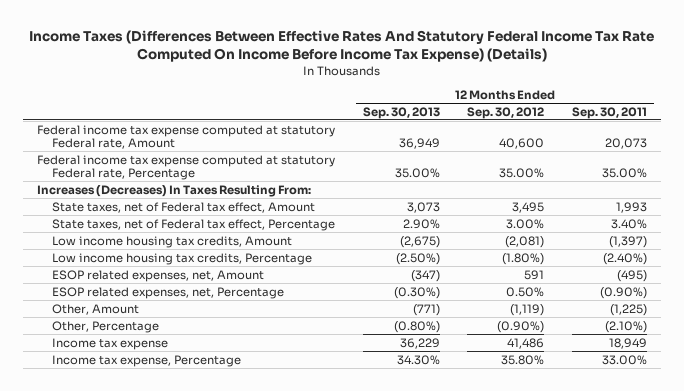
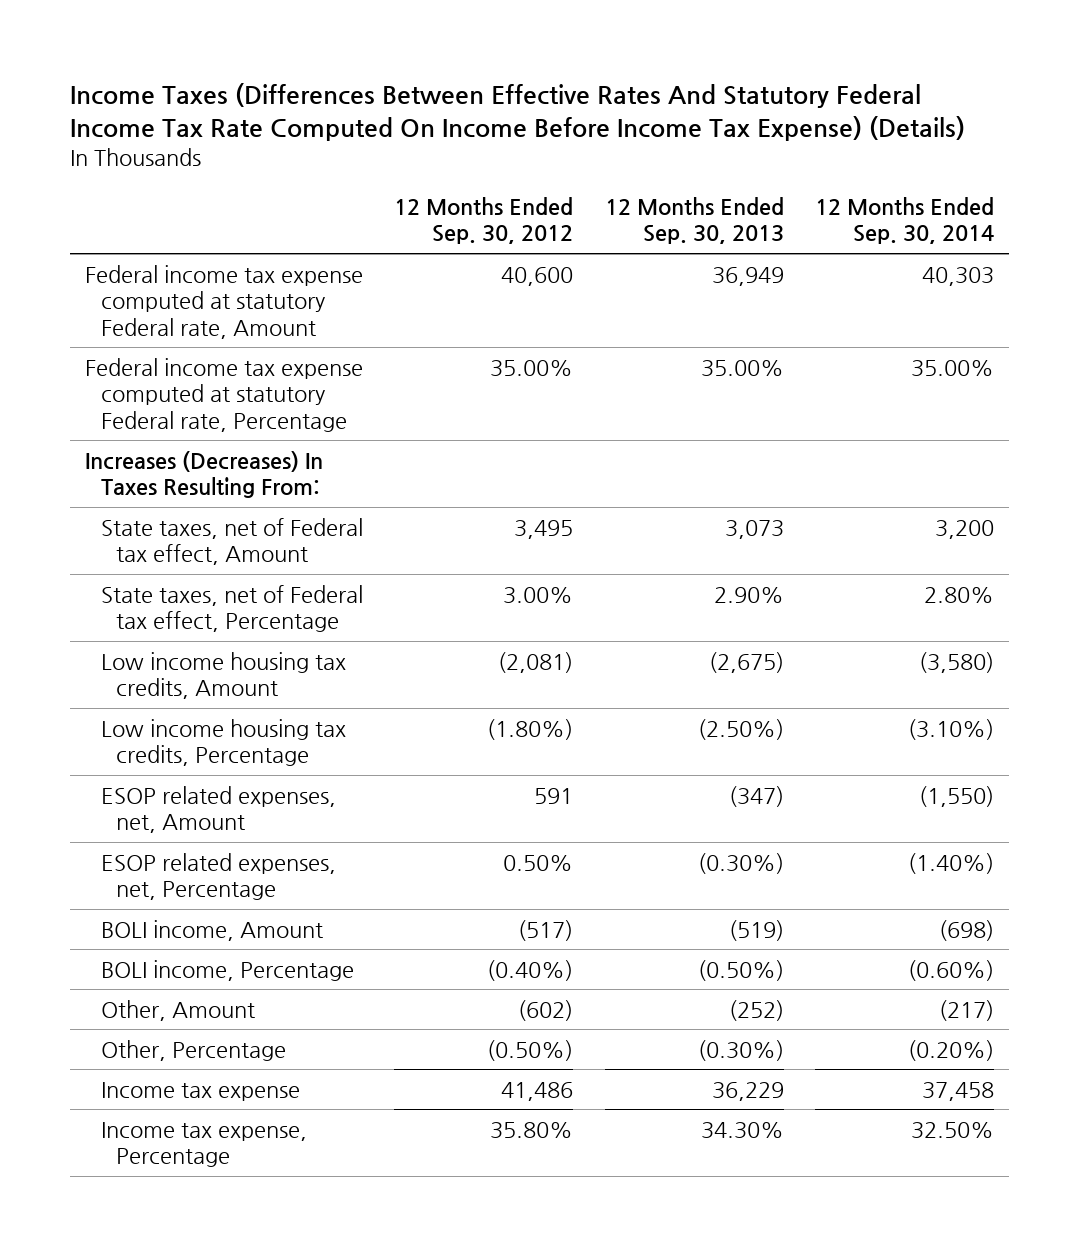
[571,106,647,119] Sep. 30, 2011 -> none
none -> [814,196,994,245] 12 Months Ended Sep. 30, 2014
none -> [100,919,323,941] BOLI income, Amount
none -> [100,959,354,981] BOLI income, Percentage
[412,303,440,316] (771) -> [728,999,784,1021] (252)
[510,303,545,316] (1,119) -> [518,999,574,1021] (602)
[393,320,440,333] (0.80%) -> [697,1039,784,1061] (0.30%)
[497,320,545,333] (0.90%) -> [487,1039,574,1061] (0.50%)

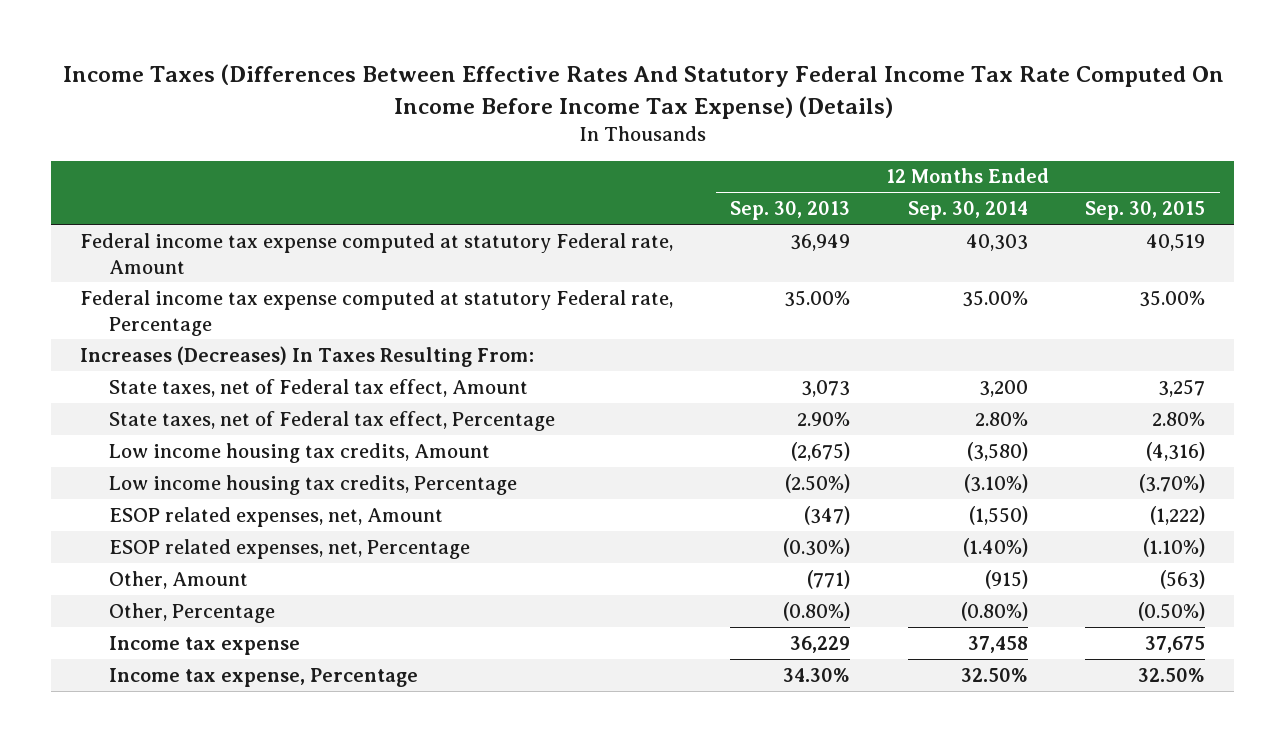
[394,196,574,245] 12 Months Ended Sep. 30, 2012 -> none
none -> [1085,201,1206,221] Sep. 30, 2015
[100,919,323,941] BOLI income, Amount -> none
[100,959,354,981] BOLI income, Percentage -> none
[728,999,784,1021] (252) -> [807,569,851,589] (771)
[938,999,994,1021] (217) -> [984,569,1028,589] (915)
[697,1039,784,1061] (0.30%) -> [783,601,851,621] (0.80%)
[907,1039,994,1061] (0.20%) -> [960,601,1028,621] (0.80%)

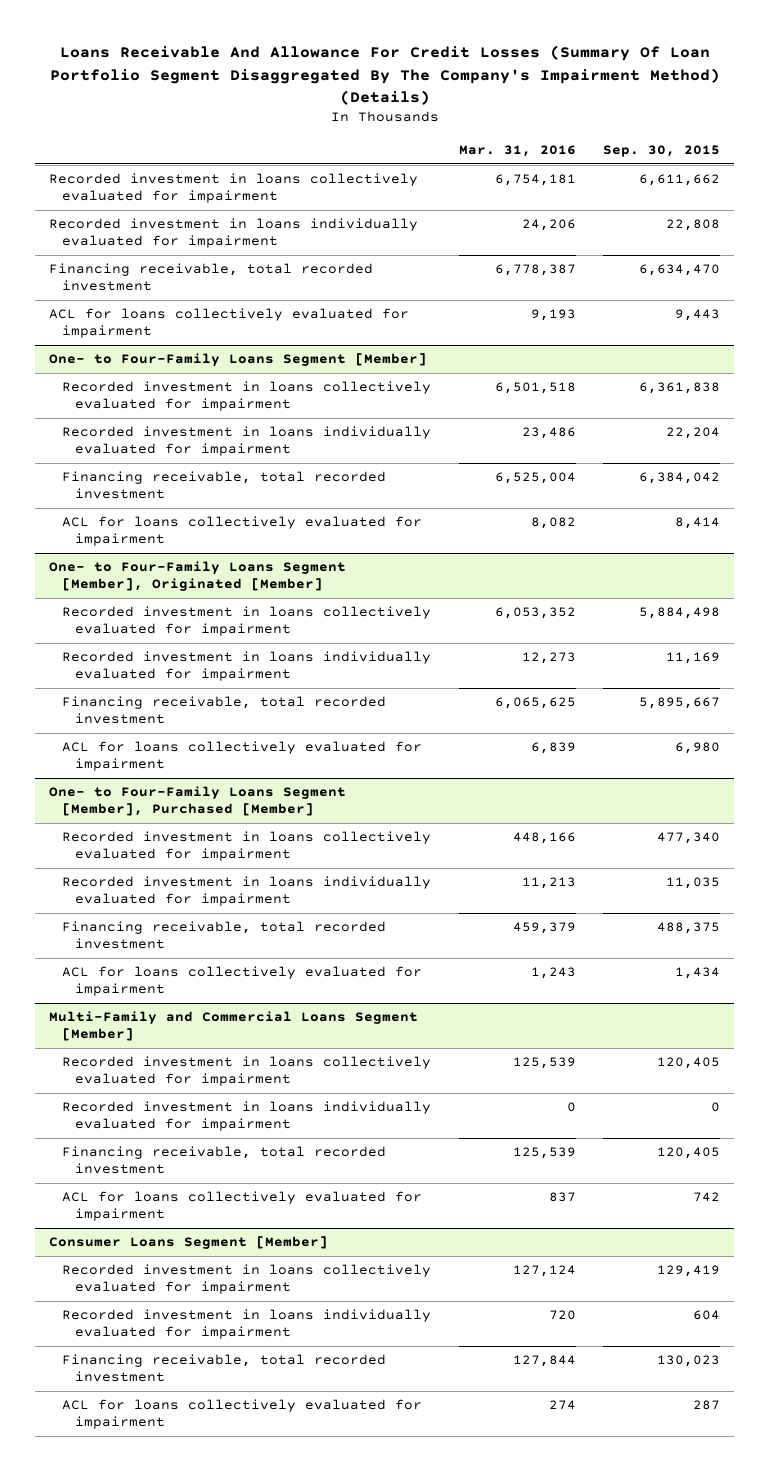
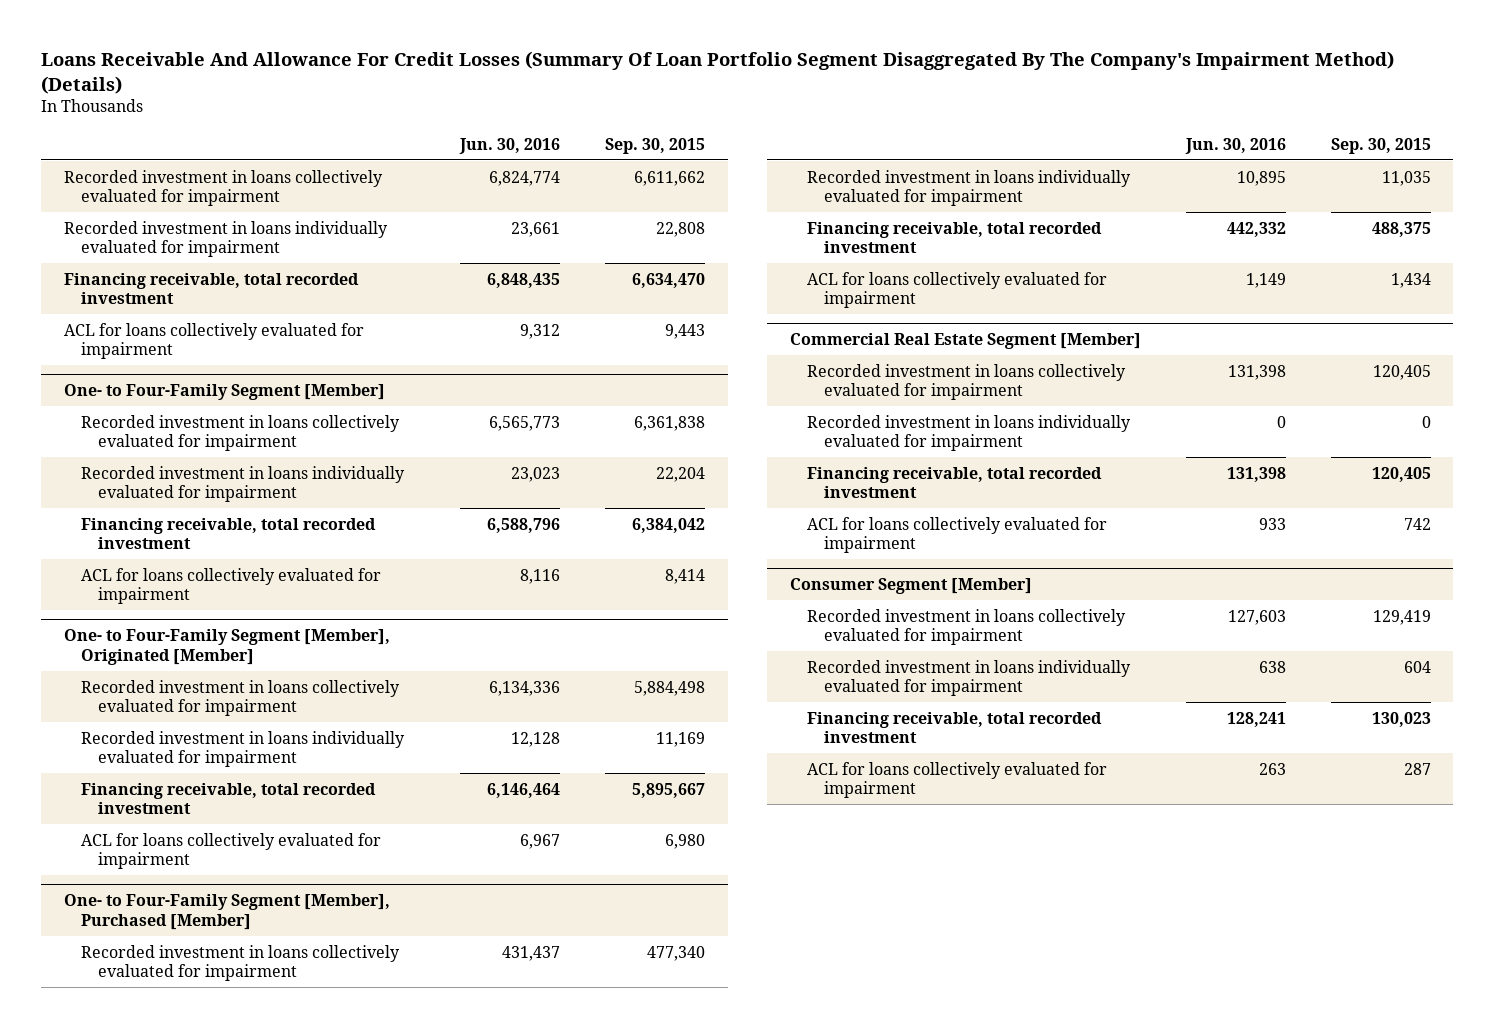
[458,144,576,157] Mar. 31, 2016 -> none
none -> [458,137,560,154] Jun. 30, 2016
[49,353,428,367] One- to Four-Family Loans Segment [Member] -> [63,384,385,401] One- to Four-Family Segment [Member]
[49,561,347,592] One- to Four-Family Loans Segment [Member], Originated [Member] -> [63,629,390,666] One- to Four-Family Segment [Member], Originated [Member]
[49,786,347,817] One- to Four-Family Loans Segment [Member], Purchased [Member] -> [63,894,390,931] One- to Four-Family Segment [Member], Purchased [Member]
[49,1011,419,1042] Multi-Family and Commercial Loans Segment [Member] -> [789,333,1141,350] Commercial Real Estate Segment [Member]
[49,1236,329,1250] Consumer Loans Segment [Member] -> [789,578,1032,595] Consumer Segment [Member]

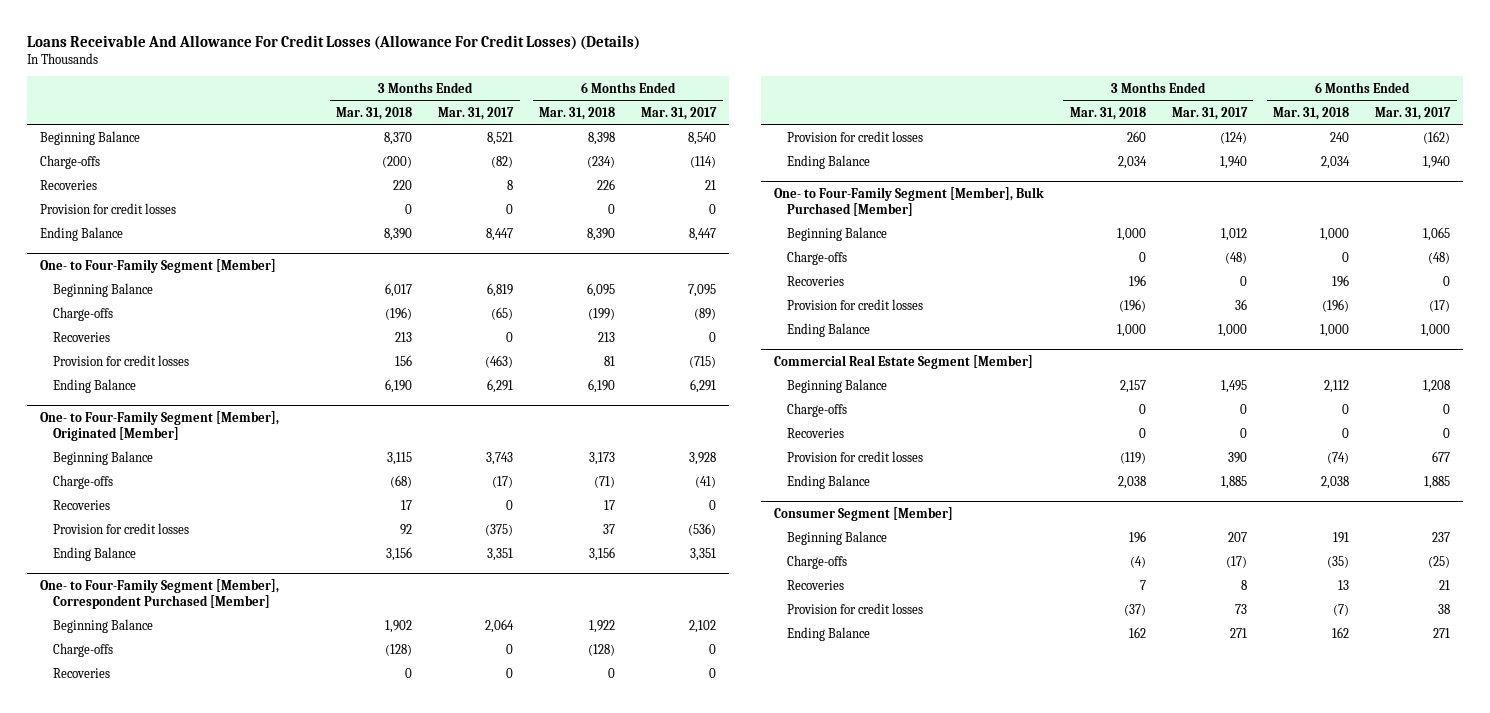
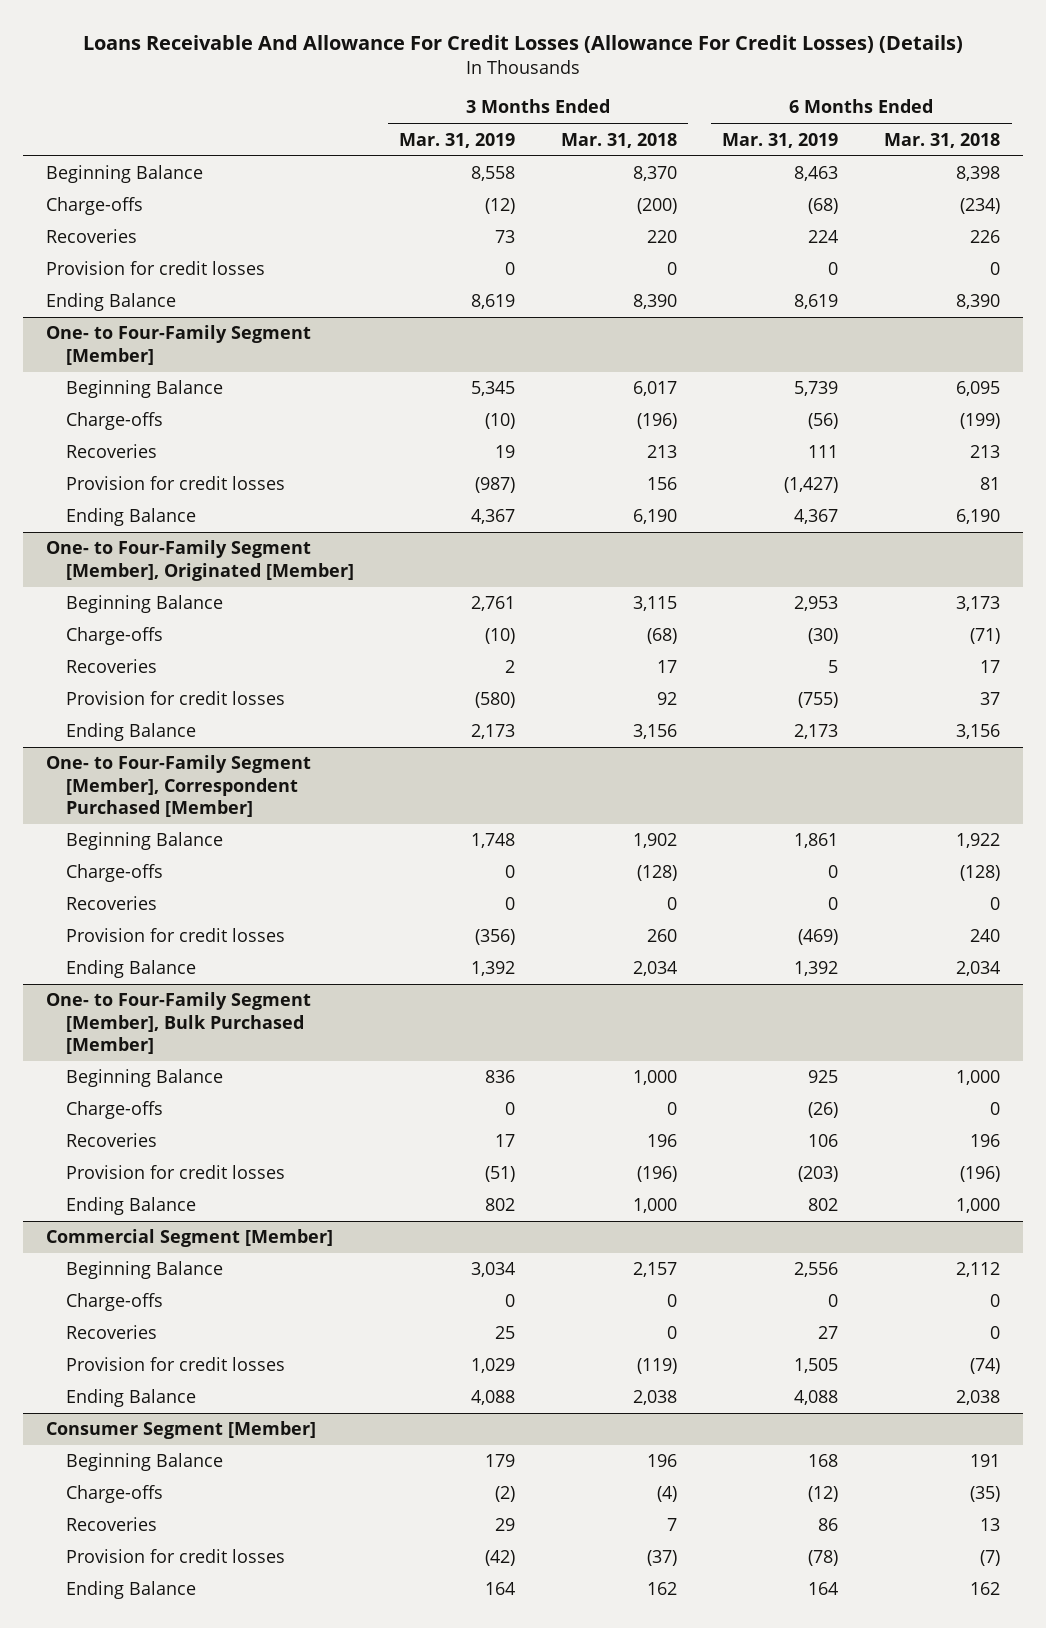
[438,107,515,121] Mar. 31, 2017 -> none
[641,107,718,121] Mar. 31, 2017 -> none
none -> [399,132,516,148] Mar. 31, 2019
none -> [722,132,839,148] Mar. 31, 2019
[773,355,1033,370] Commercial Real Estate Segment [Member] -> [46,1229,334,1248] Commercial Segment [Member]

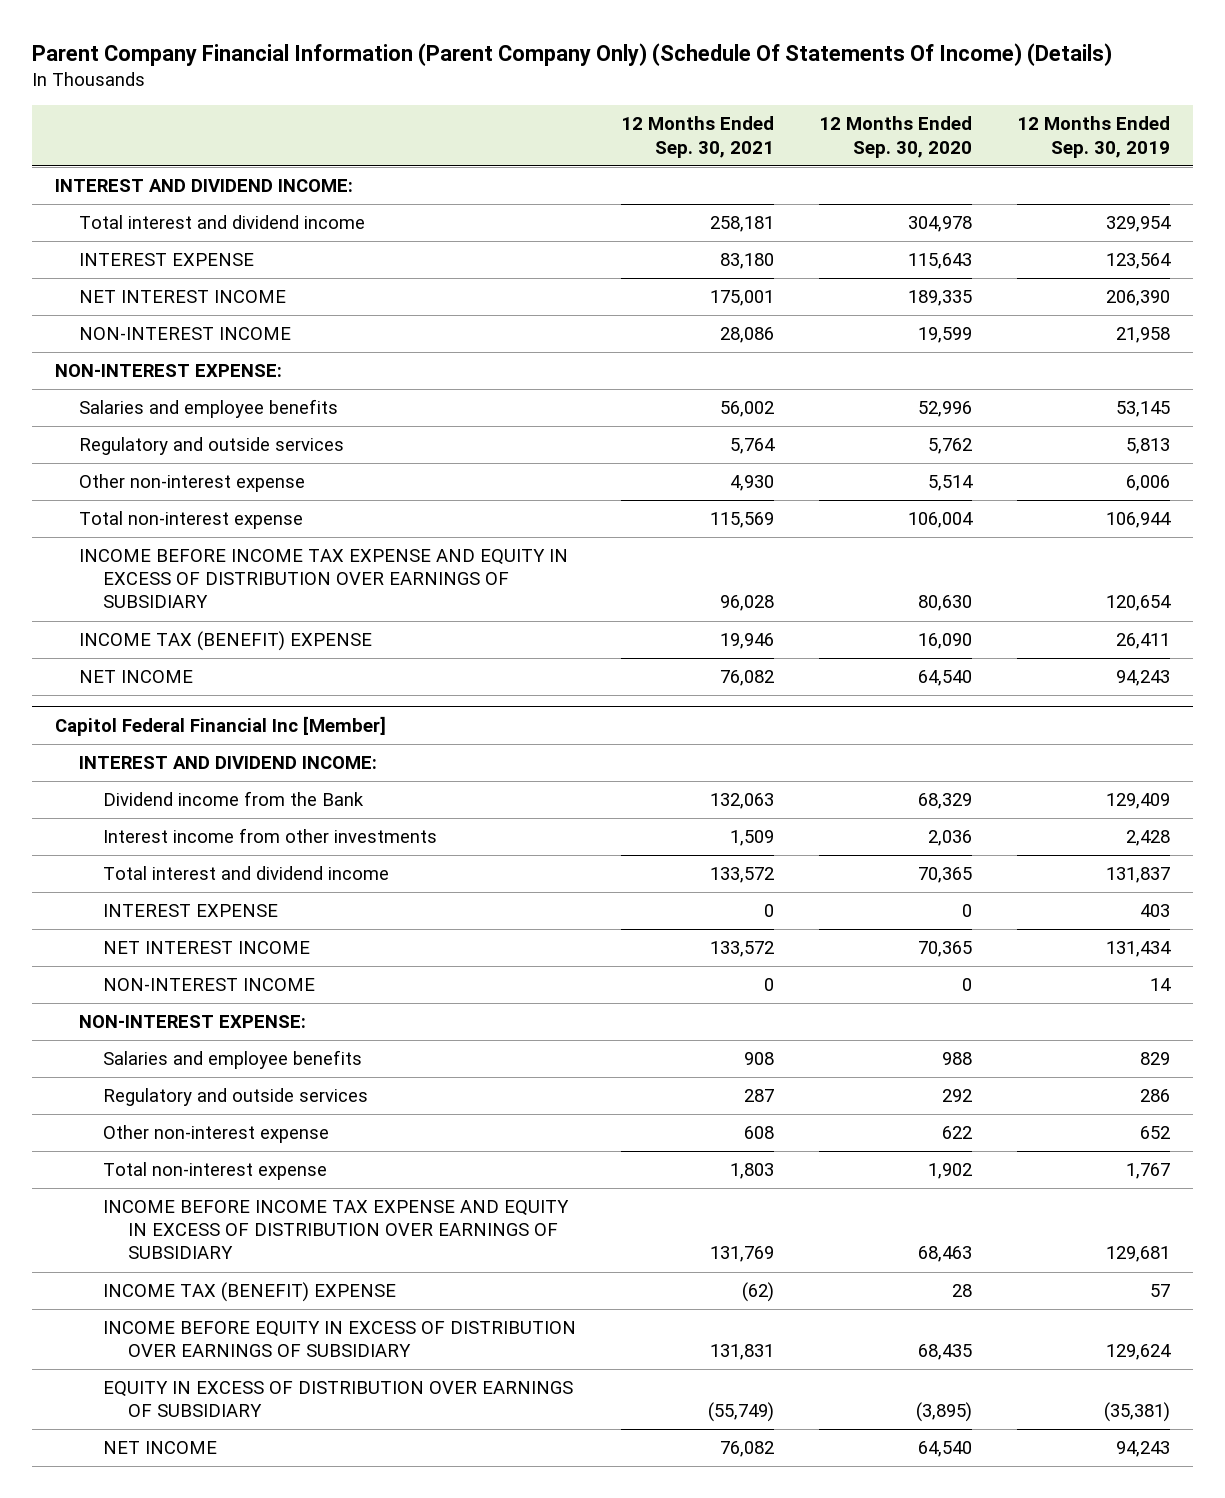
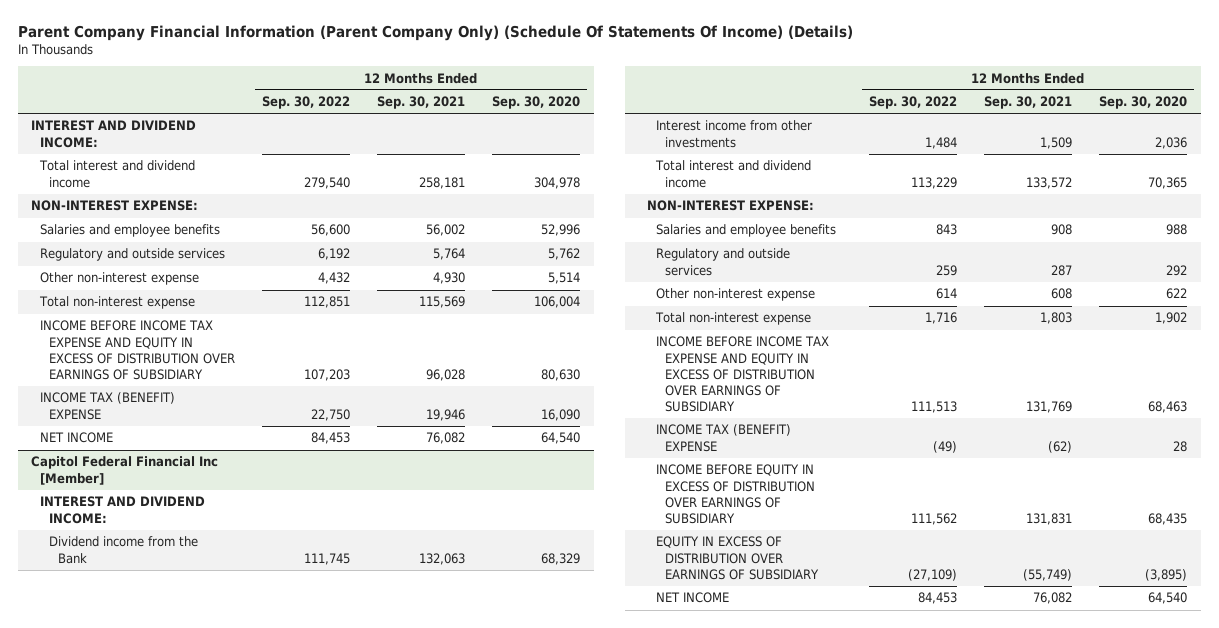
[1017,116,1171,158] 12 Months Ended Sep. 30, 2019 -> none
none -> [261,96,350,110] Sep. 30, 2022
[78,253,254,267] INTEREST EXPENSE -> none
[78,290,286,304] NET INTEREST INCOME -> none
[78,327,291,341] NON-INTEREST INCOME -> none
[103,904,279,918] INTEREST EXPENSE -> none
[103,941,311,955] NET INTEREST INCOME -> none
[103,978,316,992] NON-INTEREST INCOME -> none

